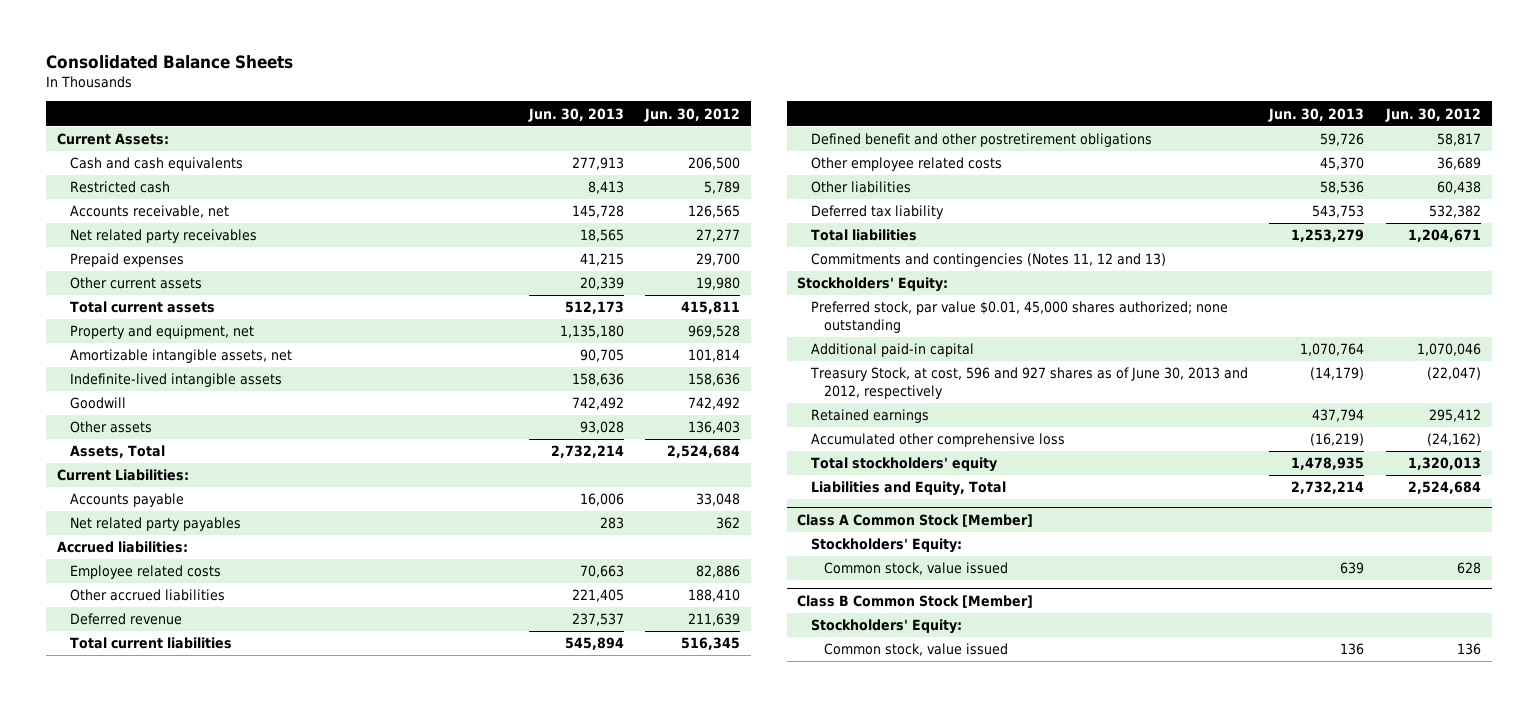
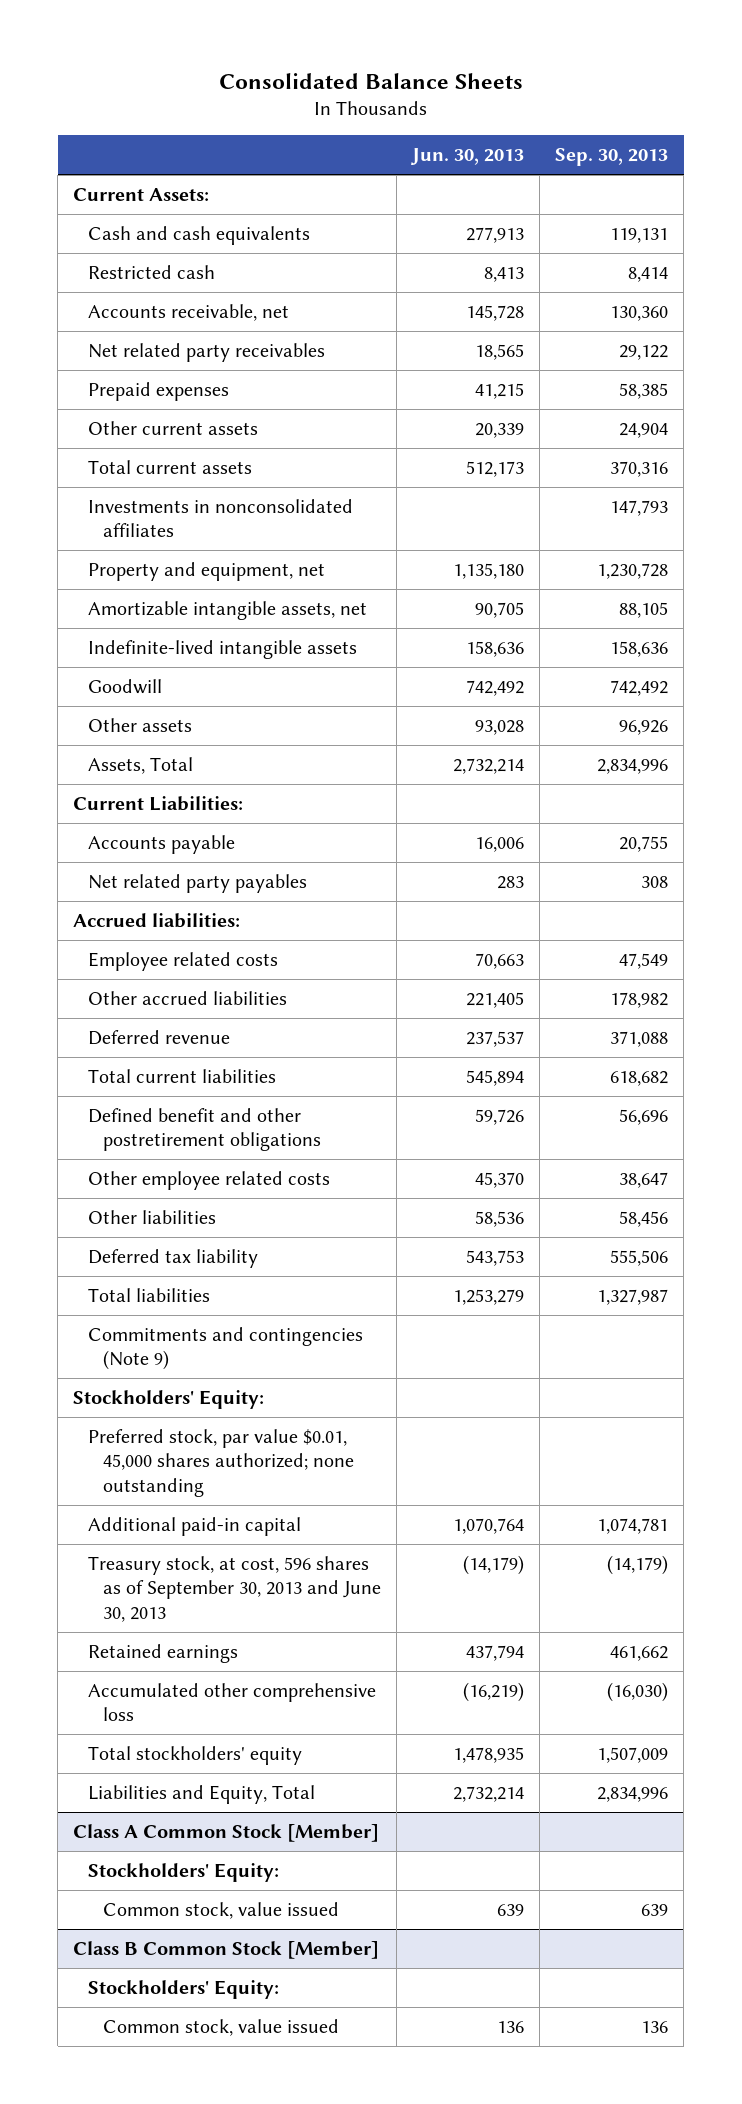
[644,107,741,122] Jun. 30, 2012 -> none
none -> [555,148,669,167] Sep. 30, 2013
none -> [88,498,354,538] Investments in nonconsolidated affiliates
[810,253,1166,268] Commitments and contingencies (Notes 11, 12 and 13) -> [88,1326,364,1371] Commitments and contingencies (Note 9)
[809,367,1248,399] Treasury Stock, at cost, 596 and 927 shares as of June 30, 2013 and 2012, respectively -> [88,1555,382,1623] Treasury stock, at cost, 596 shares as of September 30, 2013 and June 30, 2013

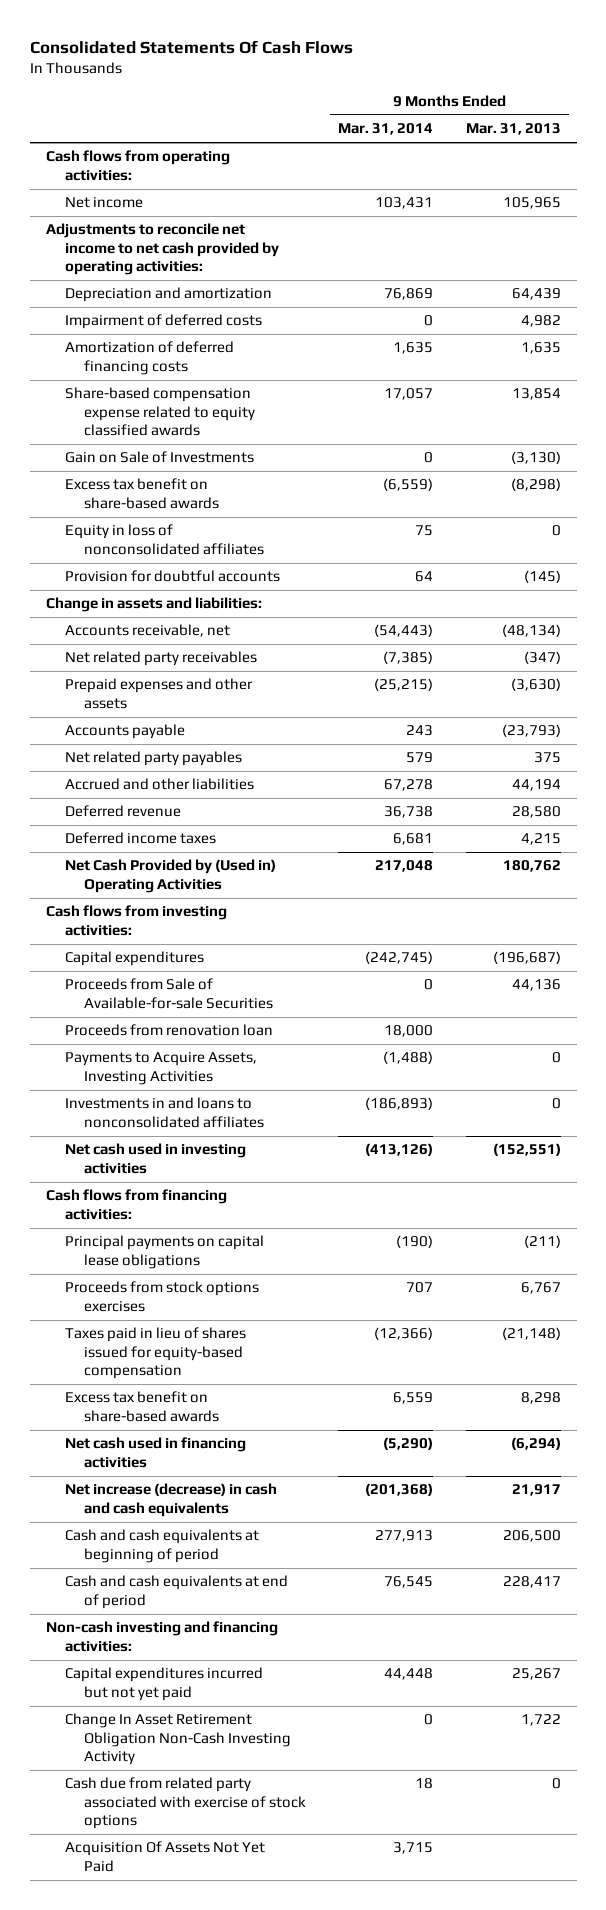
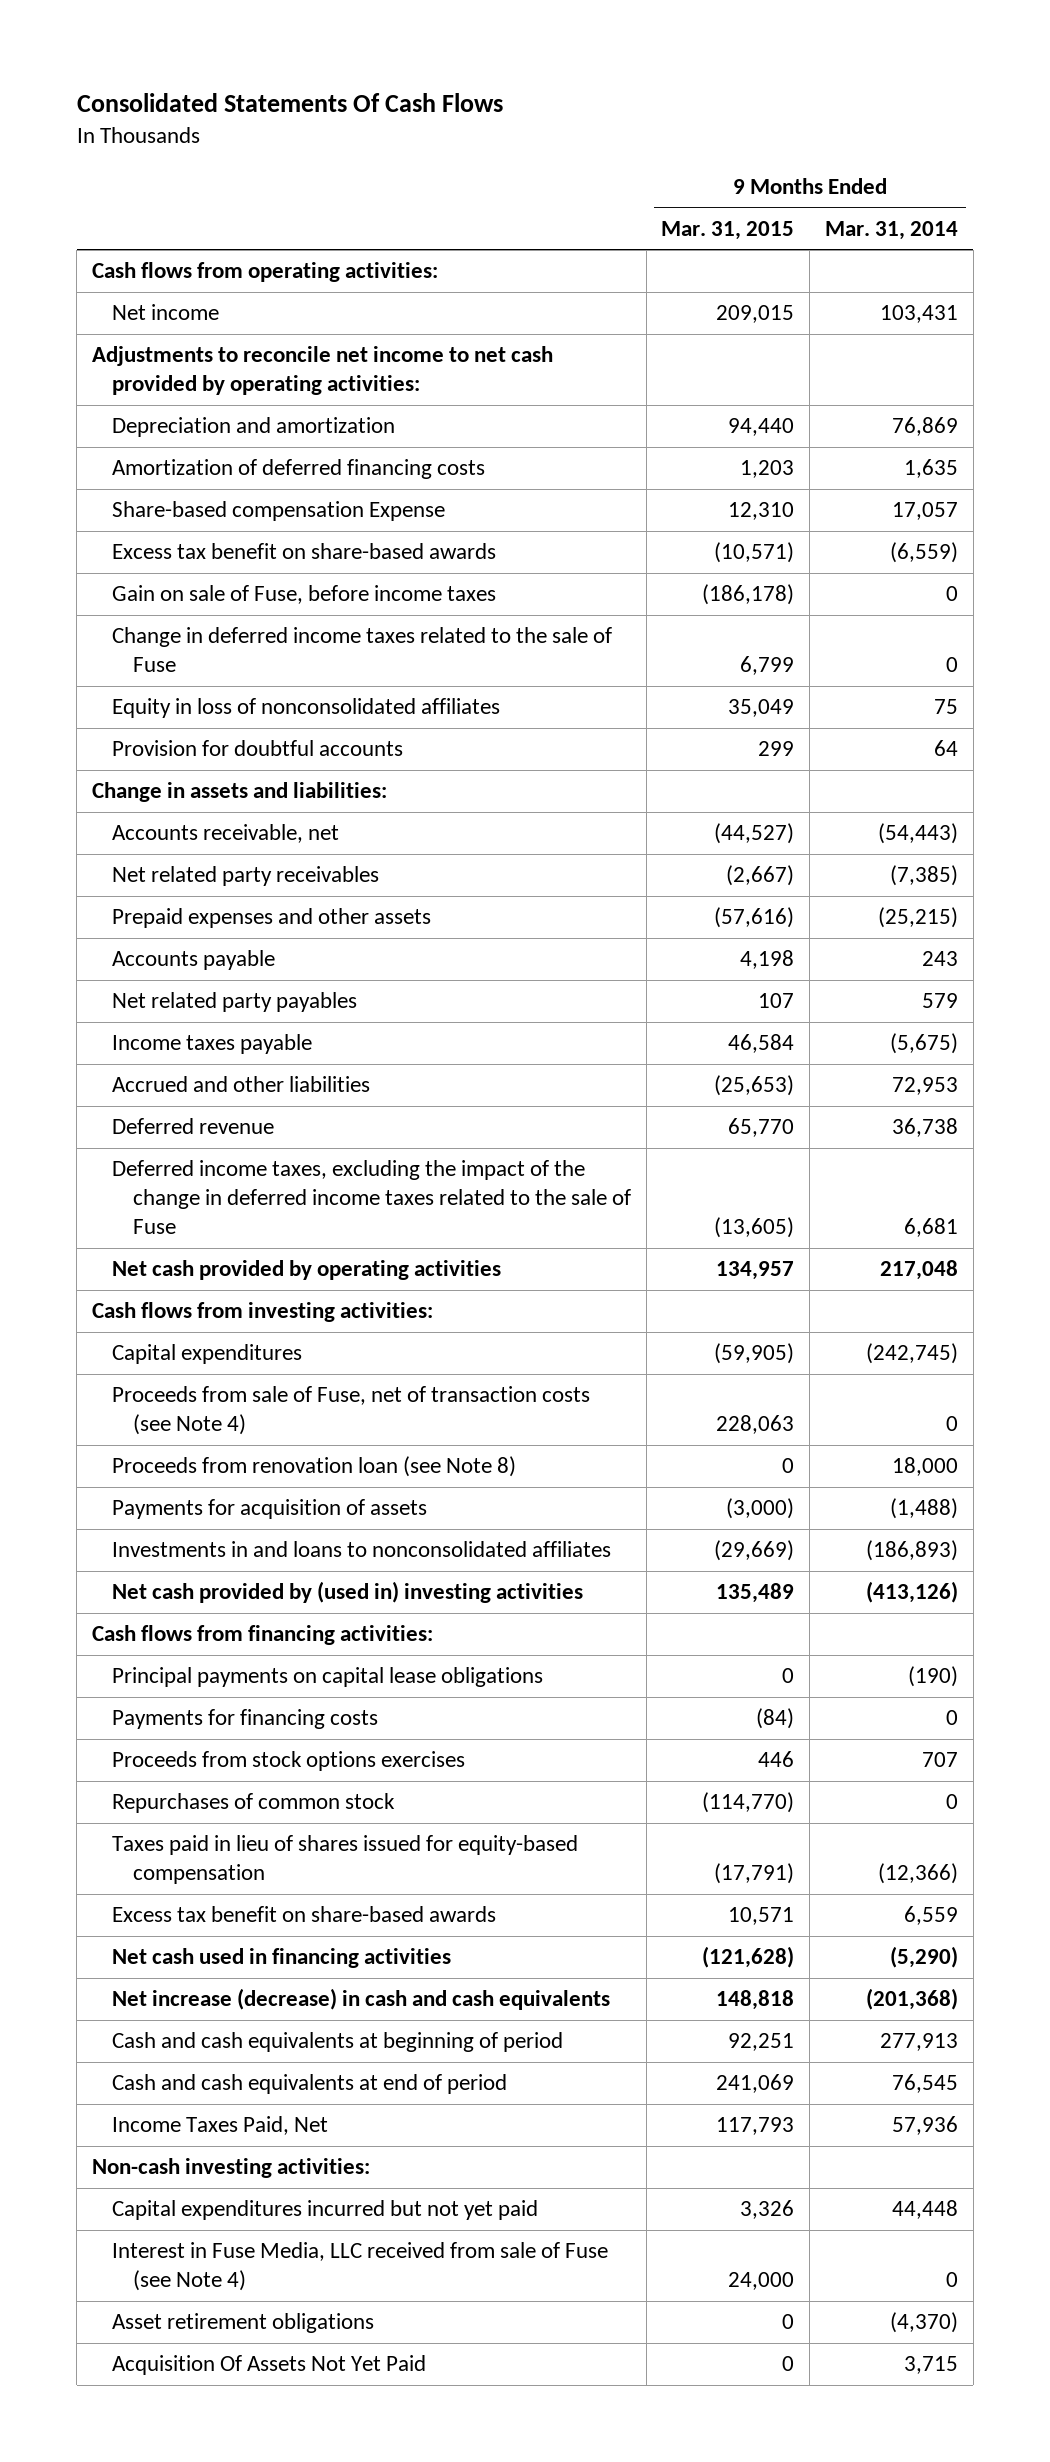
[465,123,561,136] Mar. 31, 2013 -> none
none -> [661,220,795,240] Mar. 31, 2015
[64,314,262,330] Impairment of deferred costs -> none
[64,451,254,464] Gain on Sale of Investments -> none
[64,387,256,437] Share-based compensation expense related to equity classified awards -> [112,501,446,522] Share-based compensation Expense
none -> [112,585,497,605] Gain on sale of Fuse, before income taxes
none -> [112,627,613,673] Change in deferred income taxes related to the sale of Fuse
none -> [112,1034,313,1055] Income taxes payable
[384,779,434,792] 67,278 -> [892,1077,959,1096] 72,953
[64,832,216,845] Deferred income taxes -> [112,1160,631,1235] Deferred income taxes, excluding the impact of the change in deferred income taxes related to the sale of Fuse
[64,859,276,893] Net Cash Provided by (Used in) Operating Activities -> [112,1260,502,1281] Net cash provided by operating activities
[64,978,274,1009] Proceeds from Sale of Available-for-sale Securities -> none
none -> [112,1386,591,1436] Proceeds from sale of Fuse, net of transaction costs (see Note 4)
[64,1024,273,1037] Proceeds from renovation loan -> [112,1456,517,1478] Proceeds from renovation loan (see Note 8)
[64,1052,257,1085] Payments to Acquire Assets, Investing Activities -> [112,1499,428,1520] Payments for acquisition of assets
[64,1143,246,1174] Net cash used in investing activities -> [112,1581,584,1604] Net cash provided by (used in) investing activities
none -> [112,1709,379,1730] Payments for financing costs
none -> [112,1793,396,1814] Repurchases of common stock
none -> [112,2116,329,2136] Income Taxes Paid, Net
[45,1621,278,1652] Non-cash investing and financing activities: -> [91,2158,370,2179] Non-cash investing activities:
[64,1777,307,1830] Cash due from related party associated with exercise of stock options -> none
none -> [112,2242,609,2292] Interest in Fuse Media, LLC received from sale of Fuse (see Note 4)
[64,1713,292,1766] Change In Asset Retirement Obligation Non-Cash Investing Activity -> [112,2313,375,2334] Asset retirement obligations
[424,1714,434,1726] 0 -> [890,2312,959,2334] (4,370)

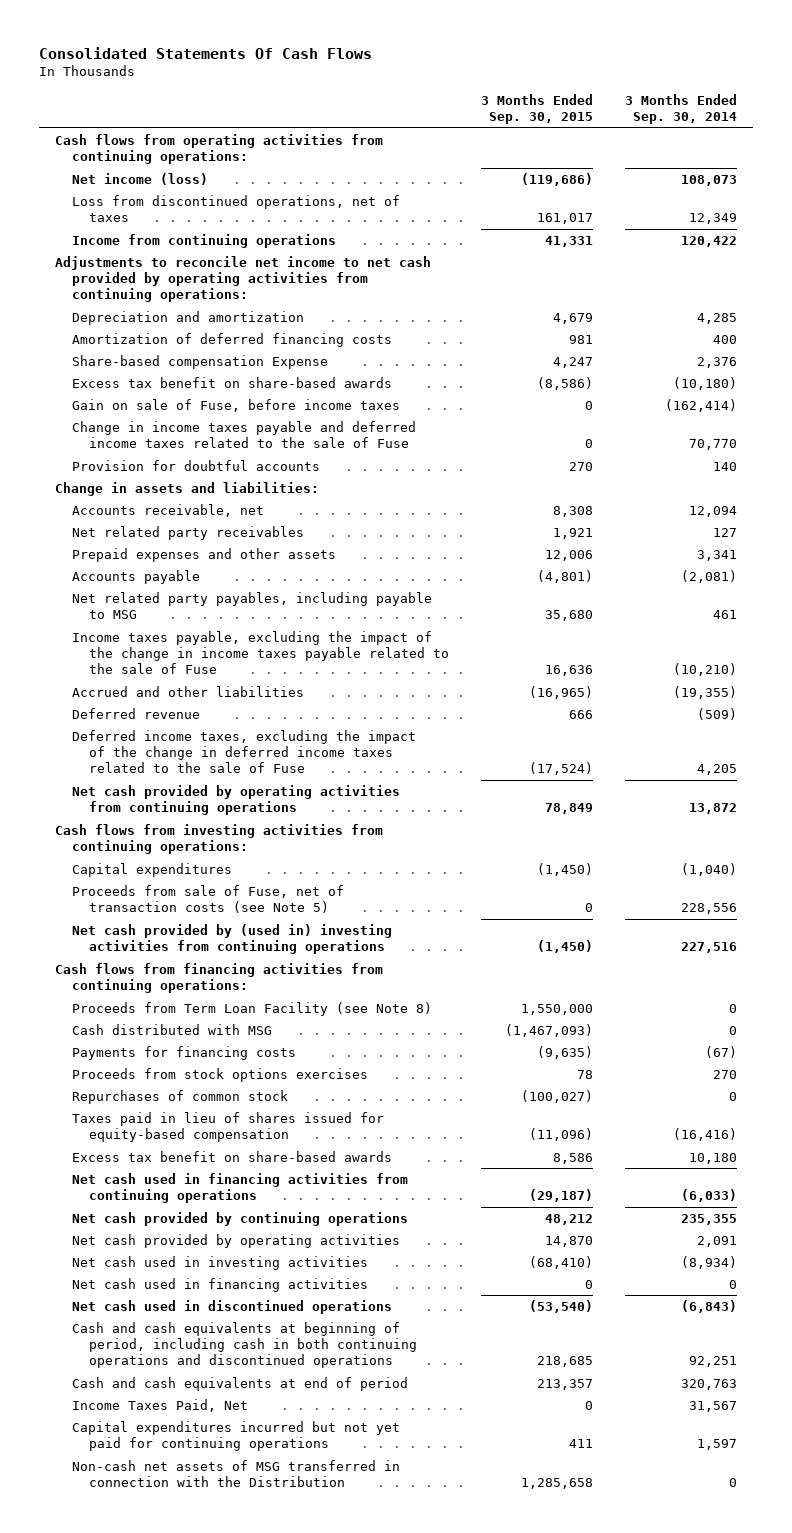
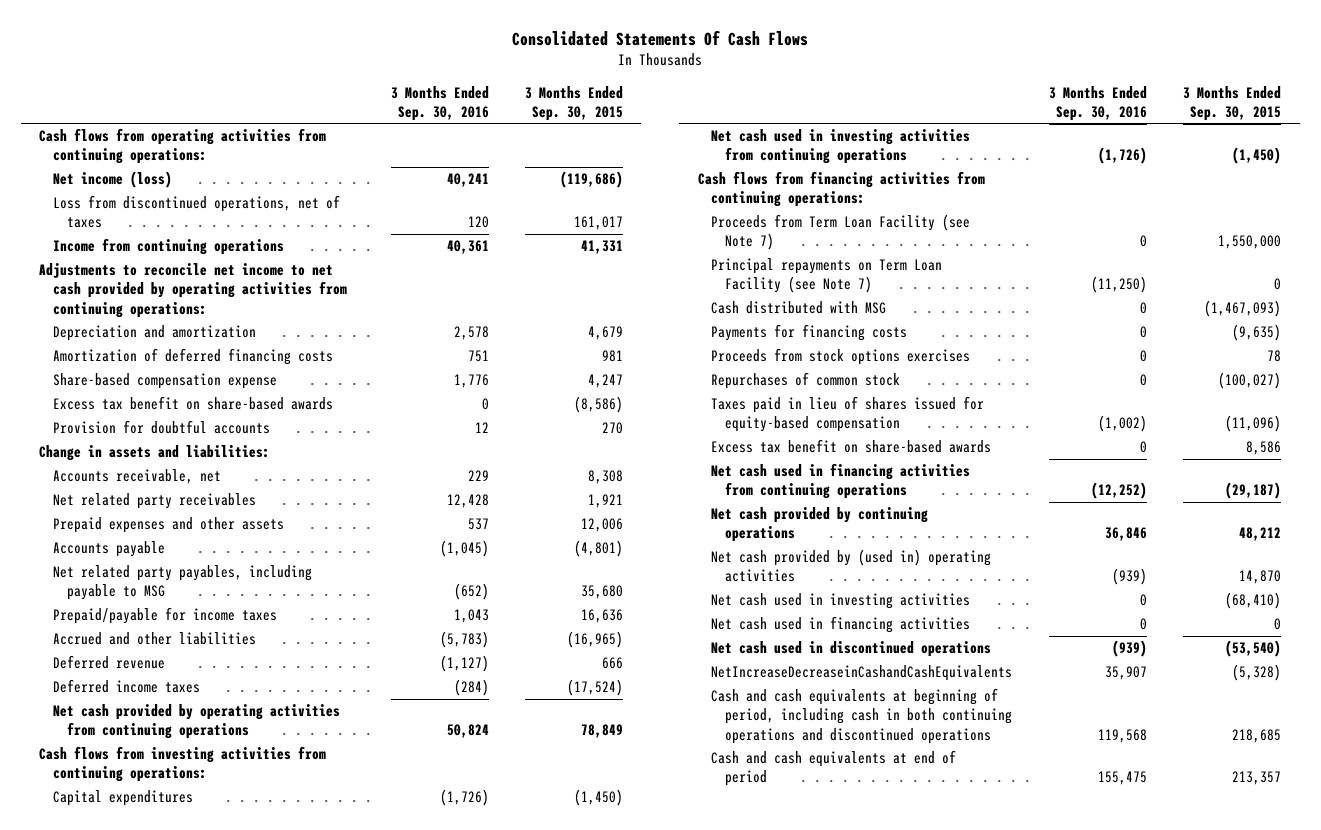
[625,94,738,125] 3 Months Ended Sep. 30, 2014 -> none
none -> [390,85,489,121] 3 Months Ended Sep. 30, 2016
[71,354,328,369] Share-based compensation Expense -> [53,373,278,390] Share-based compensation expense
[71,398,400,412] Gain on sale of Fuse, before income taxes -> none
[71,420,416,449] Change in income taxes payable and deferred income taxes related to the sale of Fuse -> none
[71,630,449,675] Income taxes payable, excluding the impact of the change in income taxes payable related to the sale of Fuse -> [53,607,278,625] Prepaid/payable for income taxes
[71,729,416,774] Deferred income taxes, excluding the impact of the change in deferred income taxes related to the sale of Fuse -> [53,679,201,694] Deferred income taxes
[71,884,344,914] Proceeds from sale of Fuse, net of transaction costs (see Note 5) -> none
[71,923,392,955] Net cash provided by (used in) investing activities from continuing operations -> [711,129,971,165] Net cash used in investing activities from continuing operations
[71,1001,432,1016] Proceeds from Term Loan Facility (see Note 8) -> [711,214,971,251] Proceeds from Term Loan Facility (see Note 7)
none -> [711,258,943,294] Principal repayments on Term Loan Facility (see Note 7)
[71,1233,400,1248] Net cash provided by operating activities -> [711,549,992,583] Net cash provided by (used in) operating activities
none -> [711,665,1013,682] NetIncreaseDecreaseinCashandCashEquivalents
[71,1398,248,1412] Income Taxes Paid, Net -> none
[71,1420,400,1452] Capital expenditures incurred but not yet paid for continuing operations -> none
[71,1459,400,1488] Non-cash net assets of MSG transferred in connection with the Distribution -> none

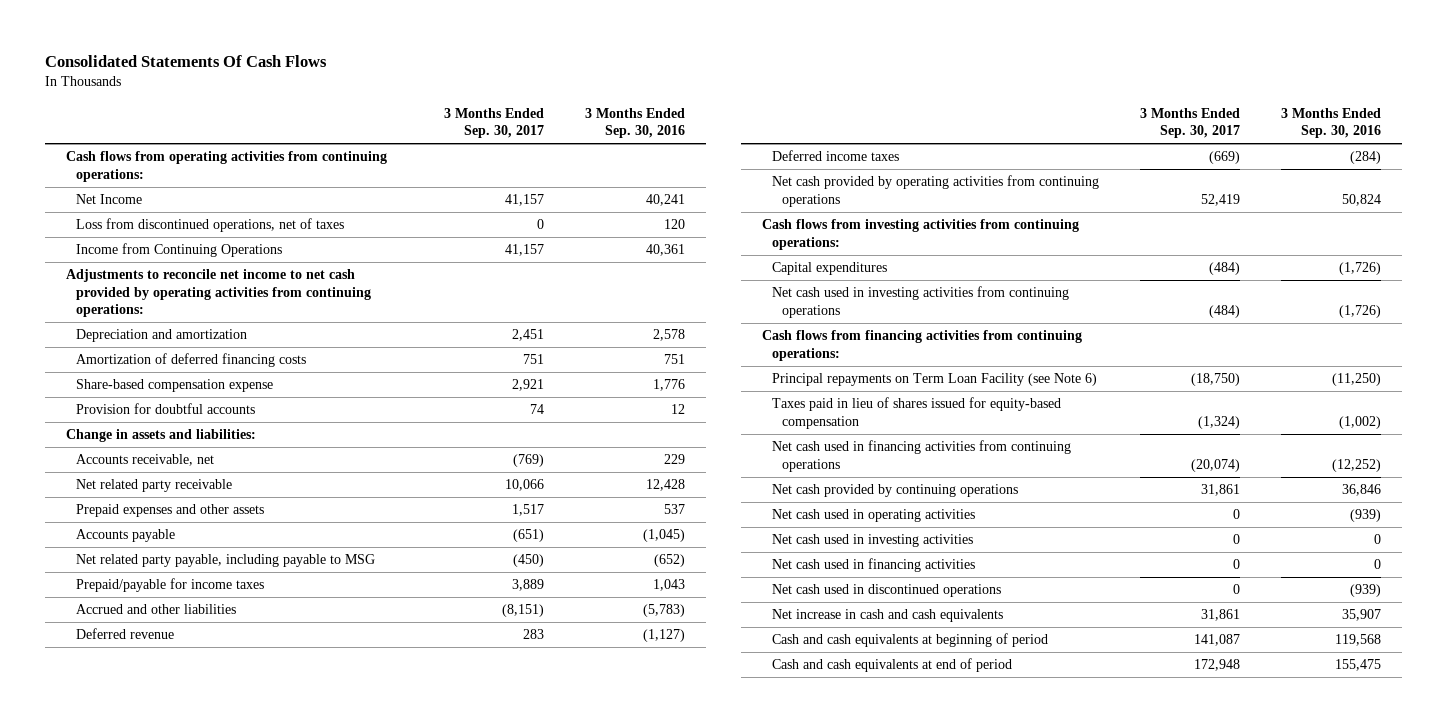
[525,85,624,121] 3 Months Ended Sep. 30, 2015 -> none
none -> [443,107,544,139] 3 Months Ended Sep. 30, 2017
[53,171,173,189] Net income (loss) -> [75,194,142,205] Net Income
[53,238,285,256] Income from continuing operations -> [75,243,282,258] Income from Continuing Operations
[53,396,334,411] Excess tax benefit on share-based awards -> none
[53,493,257,510] Net related party receivables -> [75,479,232,493] Net related party receivable
[53,565,313,601] Net related party payables, including payable to MSG -> [75,554,375,568] Net related party payable, including payable to MSG
[711,214,971,251] Proceeds from Term Loan Facility (see Note 7) -> none
[711,301,887,315] Cash distributed with MSG -> none
[711,324,908,342] Payments for financing costs -> none
[711,348,971,366] Proceeds from stock options exercises -> none
[711,372,901,390] Repurchases of common stock -> none
[711,258,943,294] Principal repayments on Term Loan Facility (see Note 7) -> [771,373,1097,387] Principal repayments on Term Loan Facility (see Note 6)
[711,439,992,454] Excess tax benefit on share-based awards -> none
[711,549,992,583] Net cash provided by (used in) operating activities -> [771,509,975,523] Net cash used in operating activities
[711,665,1013,682] NetIncreaseDecreaseinCashandCashEquivalents -> [771,609,1003,623] Net increase in cash and cash equivalents
[711,688,1013,744] Cash and cash equivalents at beginning of period, including cash in both continuing operations and discontinued operations -> [771,633,1048,648] Cash and cash equivalents at beginning of period

